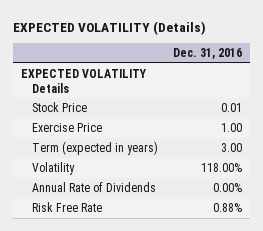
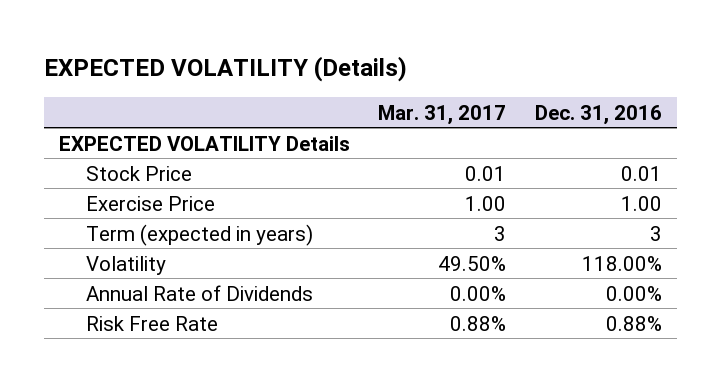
none -> [378,104,507,125] Mar. 31, 2017
[221,142,243,152] 3.00 -> [650,225,663,241] 3

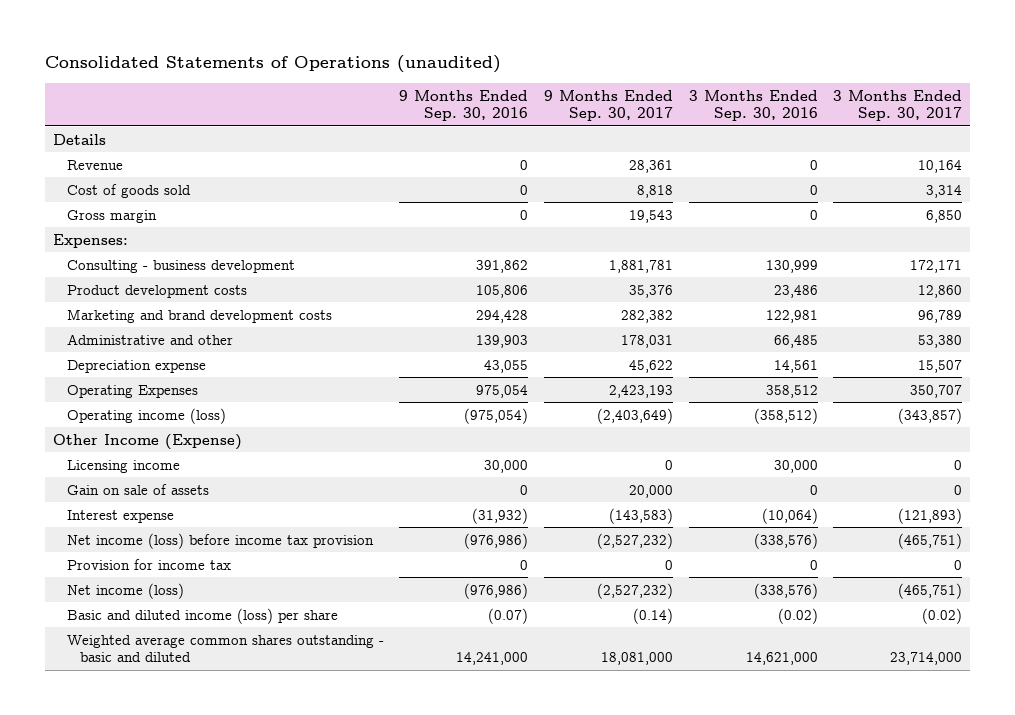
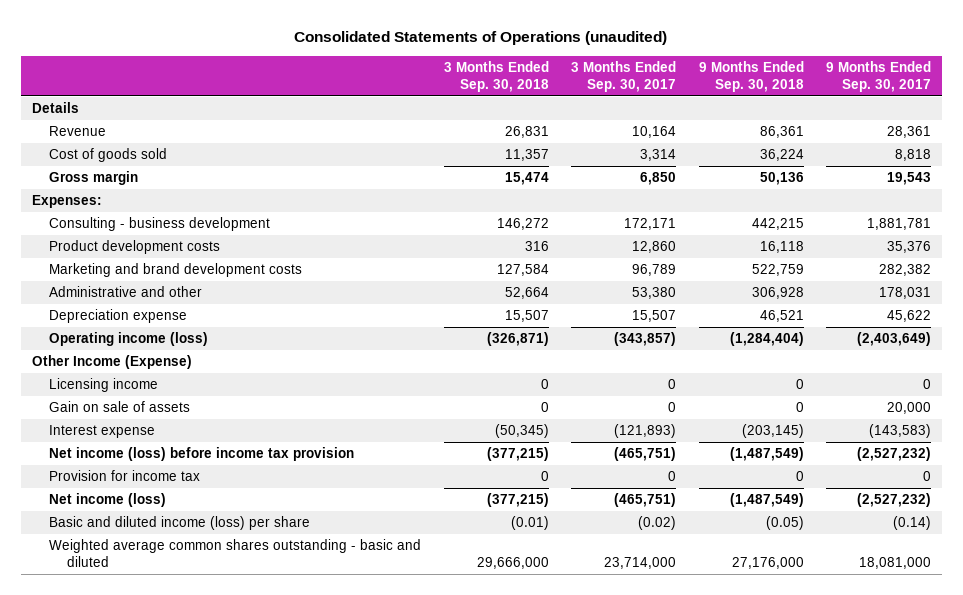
[399,89,529,122] 9 Months Ended Sep. 30, 2016 -> none
[688,89,818,122] 3 Months Ended Sep. 30, 2016 -> none
none -> [443,60,549,92] 3 Months Ended Sep. 30, 2018
none -> [698,60,804,92] 9 Months Ended Sep. 30, 2018
[66,384,198,398] Operating Expenses -> none

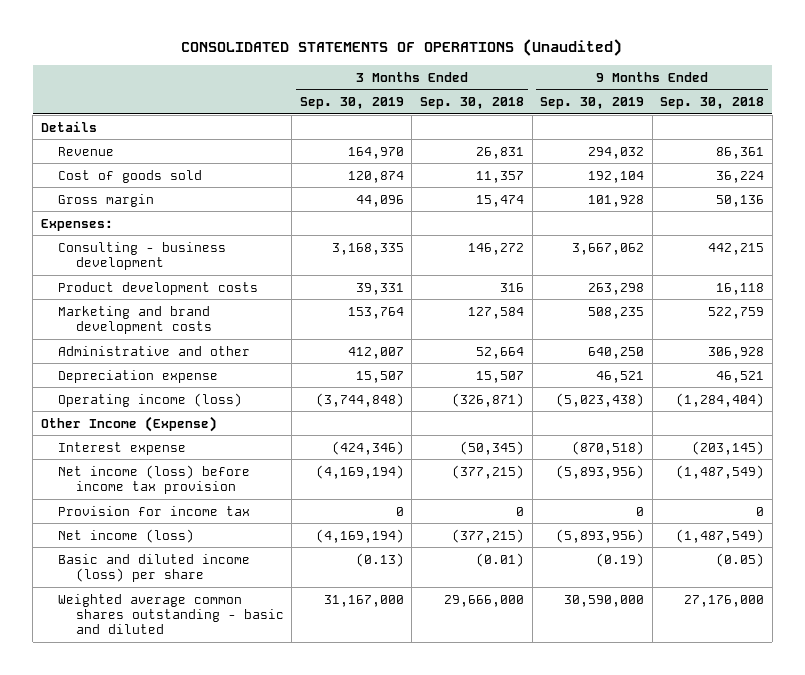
[294,31,668,46] Consolidated Statements of Operations (unaudited) -> [181,39,623,57] CONSOLIDATED STATEMENTS OF OPERATIONS (Unaudited)
[571,60,677,92] 3 Months Ended Sep. 30, 2017 -> none
[825,60,931,92] 9 Months Ended Sep. 30, 2017 -> none
none -> [299,97,404,110] Sep. 30, 2019
none -> [540,97,645,110] Sep. 30, 2019
[49,378,159,393] Licensing income -> none
[49,401,191,413] Gain on sale of assets -> none

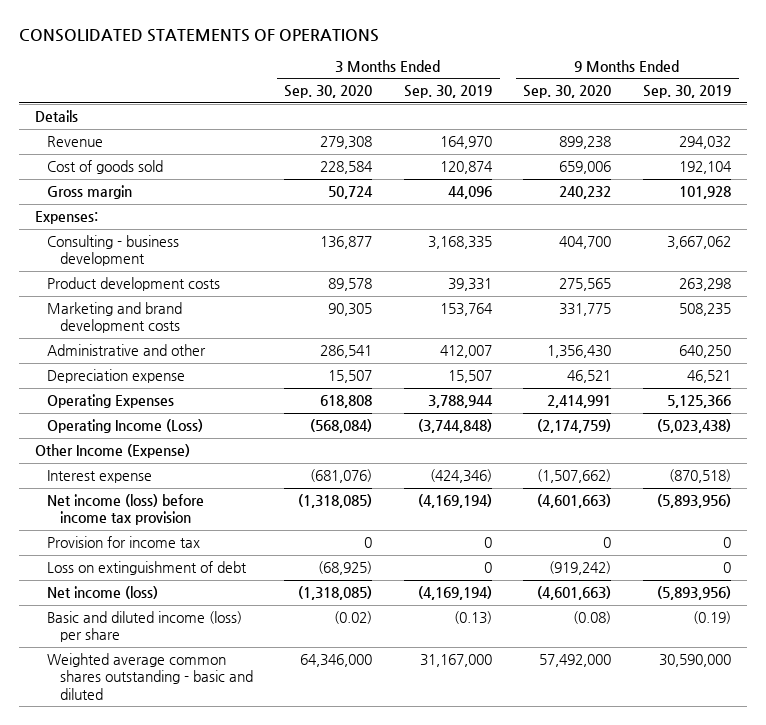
[181,39,623,57] CONSOLIDATED STATEMENTS OF OPERATIONS (Unaudited) -> [19,29,380,43] CONSOLIDATED STATEMENTS OF OPERATIONS
[419,97,524,110] Sep. 30, 2018 -> none
[660,97,765,110] Sep. 30, 2018 -> none
none -> [284,85,373,99] Sep. 30, 2020
none -> [523,85,612,99] Sep. 30, 2020
none -> [47,394,175,409] Operating Expenses
[58,392,243,407] Operating income (loss) -> [47,419,204,434] Operating Income (Loss)
none -> [47,561,248,576] Loss on extinguishment of debt

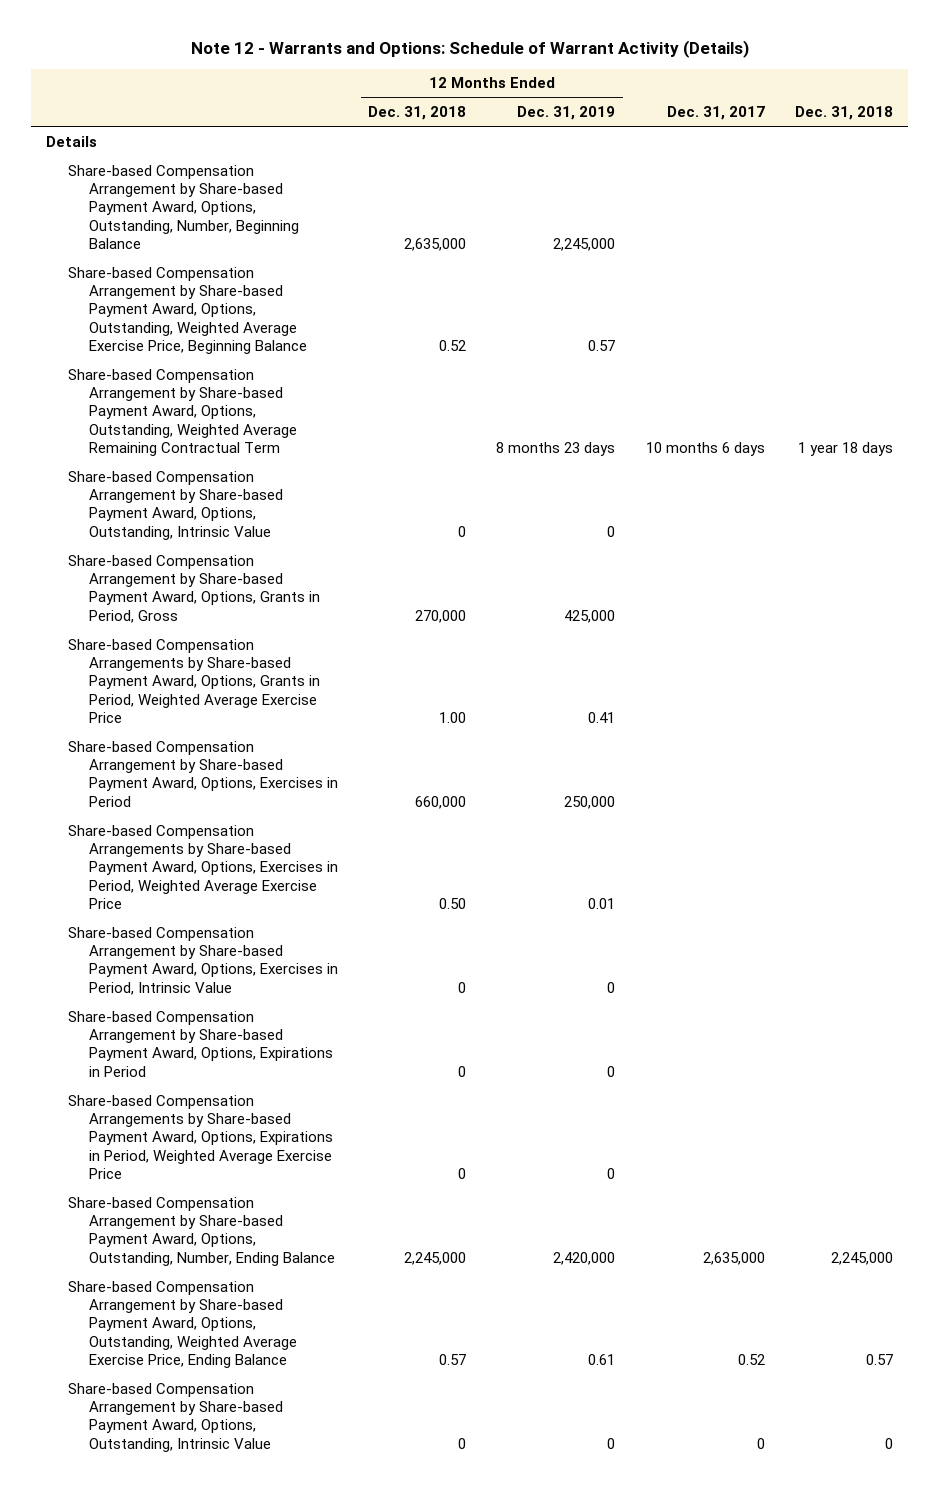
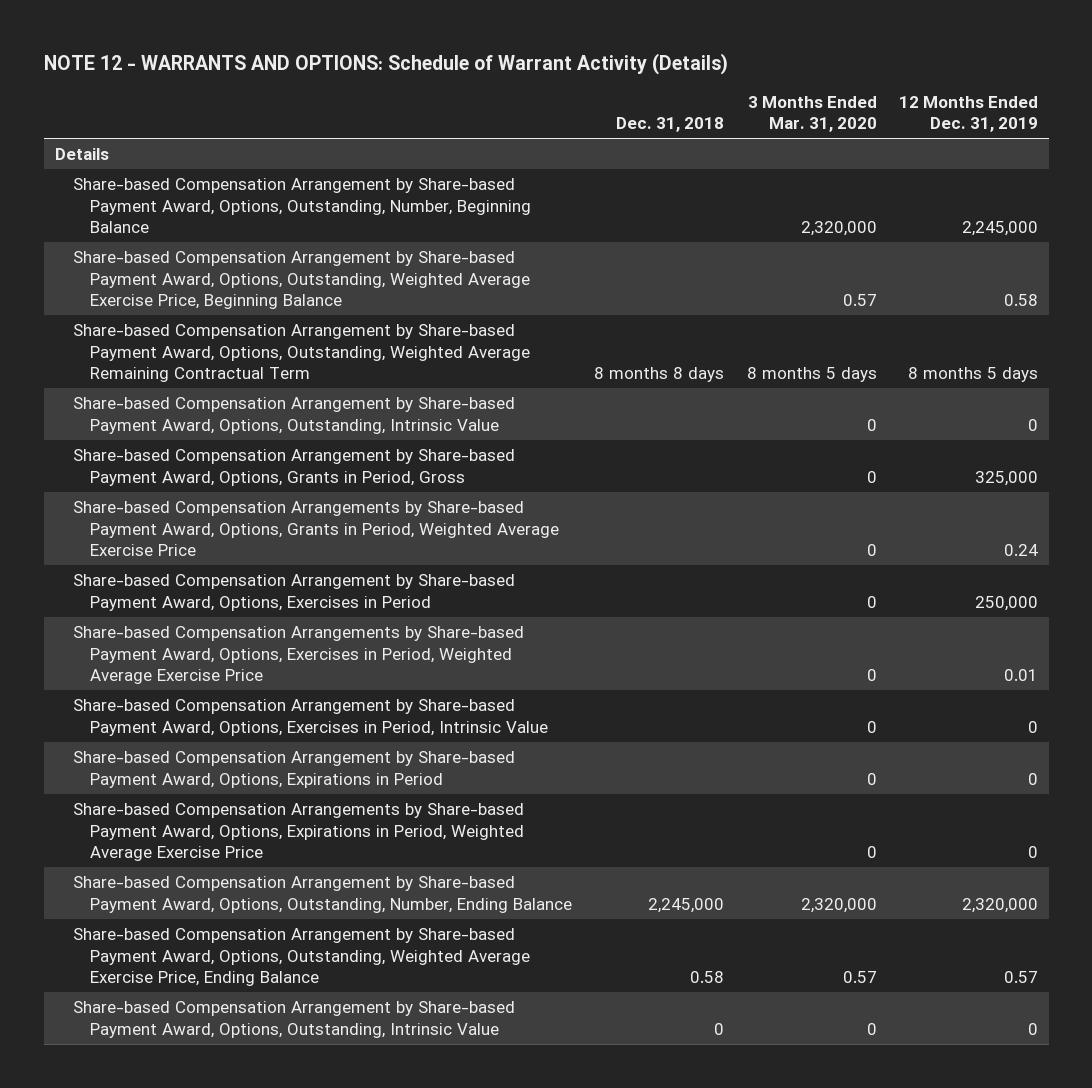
[190,40,749,59] Note 12 - Warrants and Options: Schedule of Warrant Activity (Details) -> [43,52,728,75] NOTE 12 - WARRANTS AND OPTIONS: Schedule of Warrant Activity (Details)
[368,106,467,121] Dec. 31, 2018 -> none
[666,106,765,121] Dec. 31, 2017 -> none
none -> [747,95,877,133] 3 Months Ended Mar. 31, 2020
[588,339,616,351] 0.57 -> [1003,293,1038,306] 0.58
[496,441,616,456] 8 months 23 days -> [907,366,1038,382] 8 months 5 days
[797,441,893,456] 1 year 18 days -> [594,366,725,382] 8 months 8 days
[564,609,616,623] 425,000 -> [974,470,1038,486] 325,000
[588,711,616,723] 0.41 -> [1003,543,1038,556] 0.24
[553,1251,616,1265] 2,420,000 -> [961,897,1038,913] 2,320,000
[588,1353,616,1365] 0.61 -> [1003,970,1038,983] 0.57
[865,1353,893,1365] 0.57 -> [690,970,725,983] 0.58

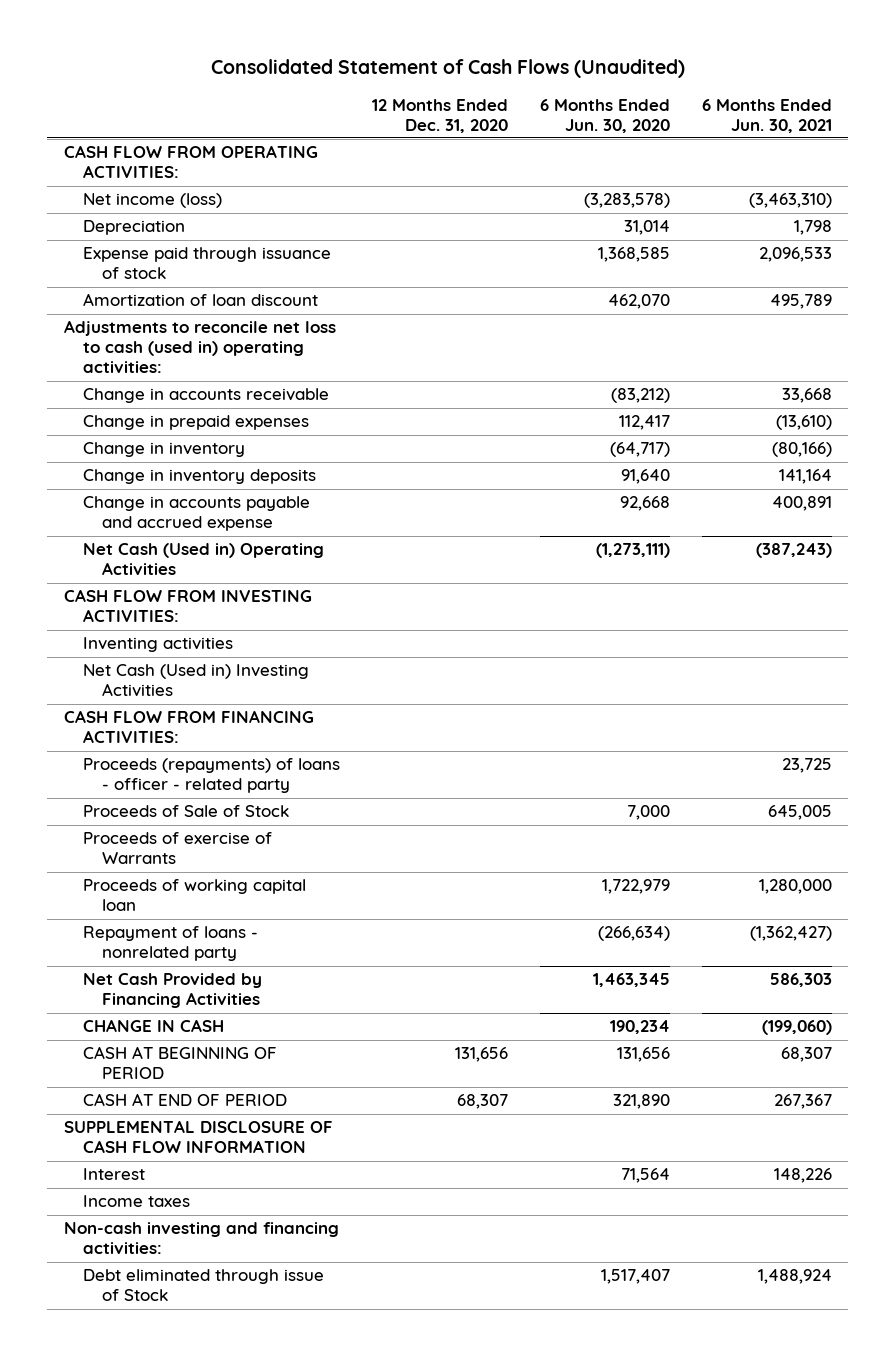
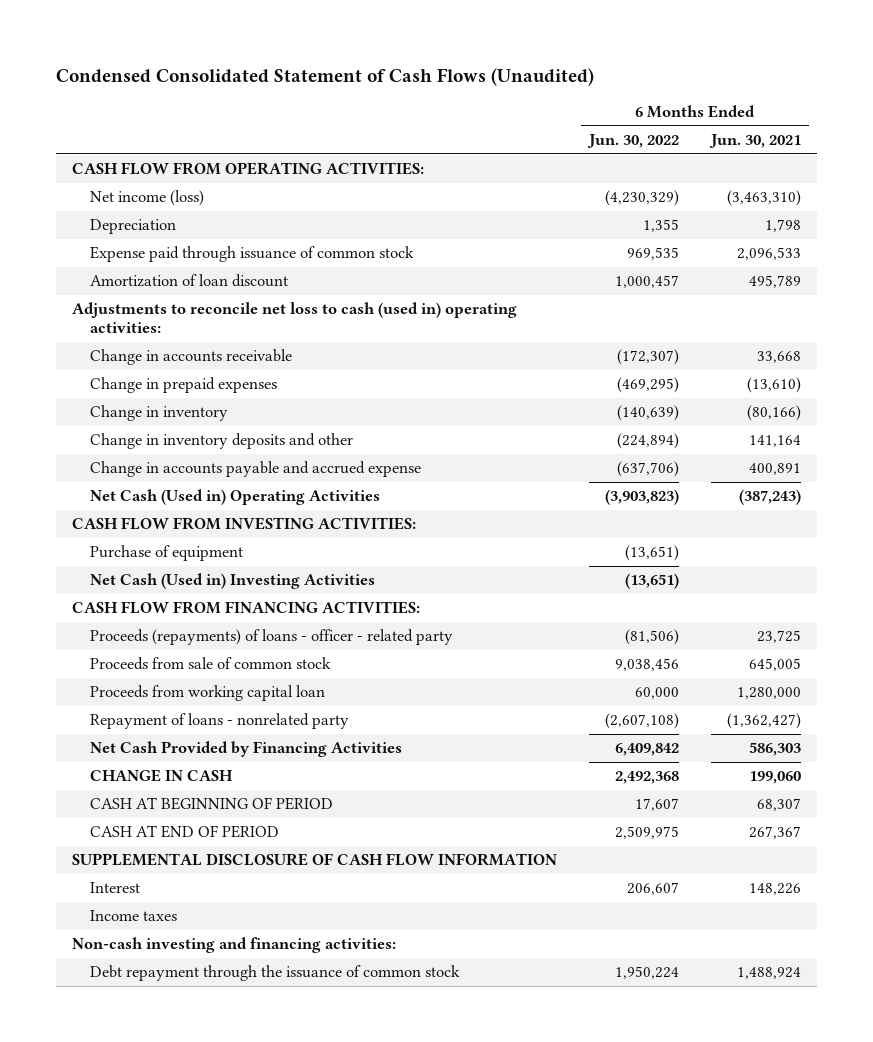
[210,58,685,78] Consolidated Statement of Cash Flows (Unaudited) -> [55,67,594,86] Condensed Consolidated Statement of Cash Flows (Unaudited)
[371,98,508,133] 12 Months Ended Dec. 31, 2020 -> none
[539,98,670,133] 6 Months Ended Jun. 30, 2020 -> none
none -> [586,134,679,149] Jun. 30, 2022
[82,247,331,280] Expense paid through issuance of stock -> [89,246,414,263] Expense paid through issuance of common stock
[82,469,316,485] Change in inventory deposits -> [89,433,353,450] Change in inventory deposits and other
[82,637,233,653] Inventing activities -> none
none -> [89,545,243,562] Purchase of equipment
[82,832,272,865] Proceeds of exercise of Warrants -> none
[82,805,289,818] Proceeds of Sale of Stock -> [89,657,331,671] Proceeds from sale of common stock
[82,879,306,912] Proceeds of working capital loan -> [89,685,325,702] Proceeds from working capital loan
[762,1020,833,1036] (199,060) -> [749,771,802,785] 199,060
[82,1269,324,1302] Debt eliminated through issue of Stock -> [89,965,460,982] Debt repayment through the issuance of common stock

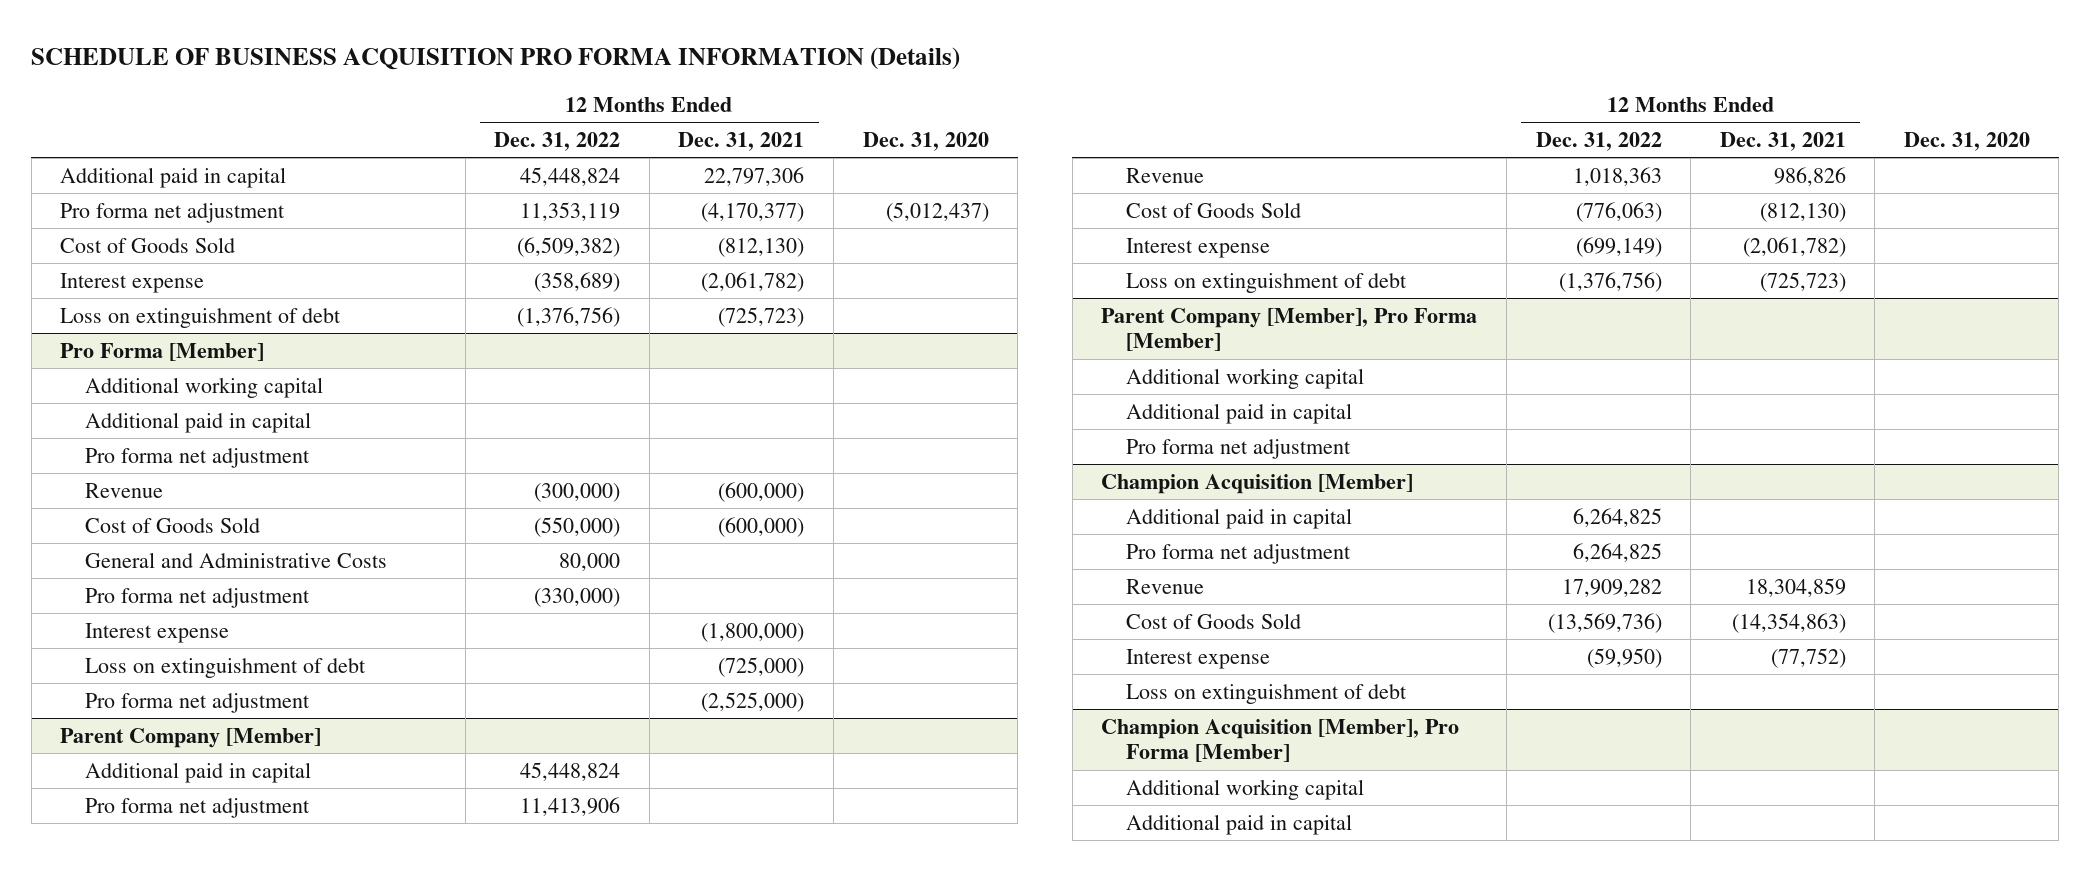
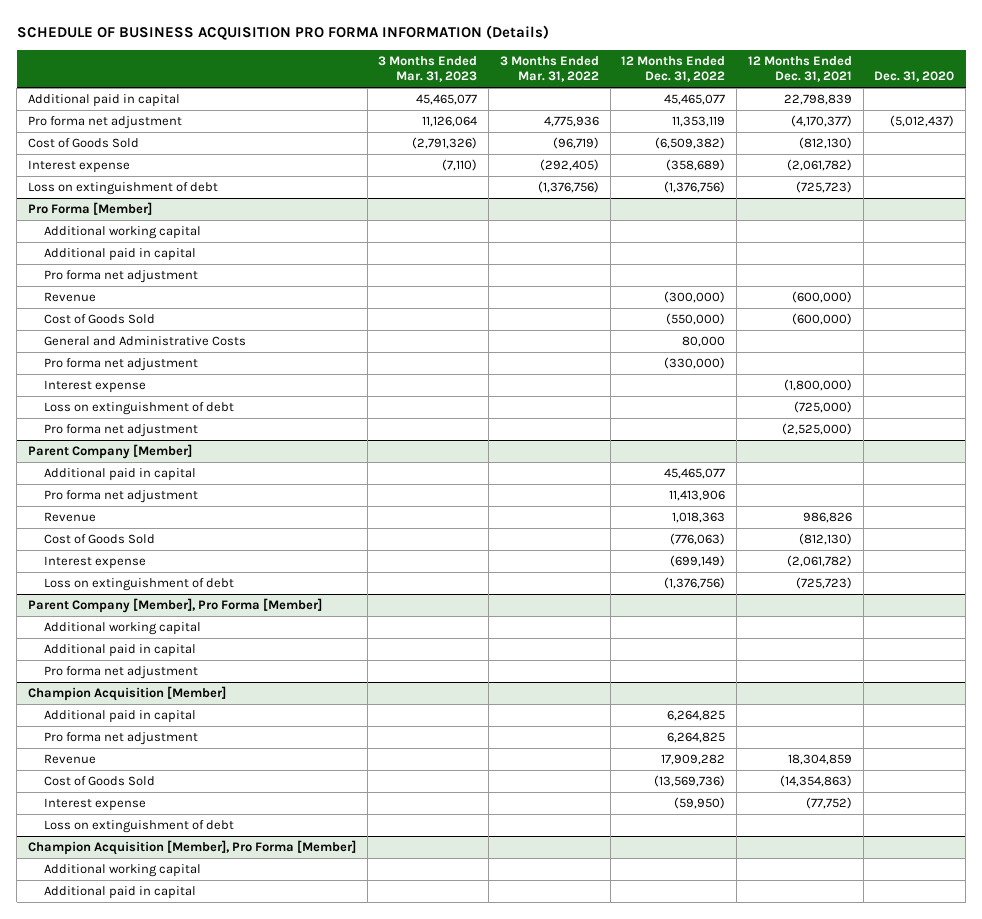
none -> [378,55,478,83] 3 Months Ended Mar. 31, 2023
none -> [499,55,599,83] 3 Months Ended Mar. 31, 2022
[520,166,621,186] 45,448,824 -> [664,94,726,106] 45,465,077
[704,166,805,186] 22,797,306 -> [783,94,852,106] 22,798,839
[520,761,621,781] 45,448,824 -> [664,468,726,480] 45,465,077

